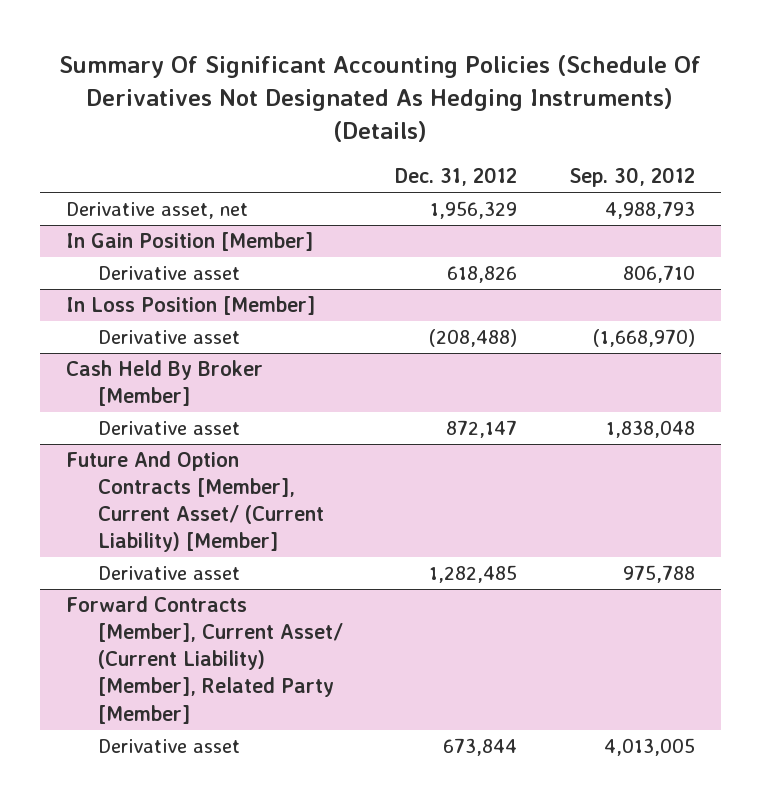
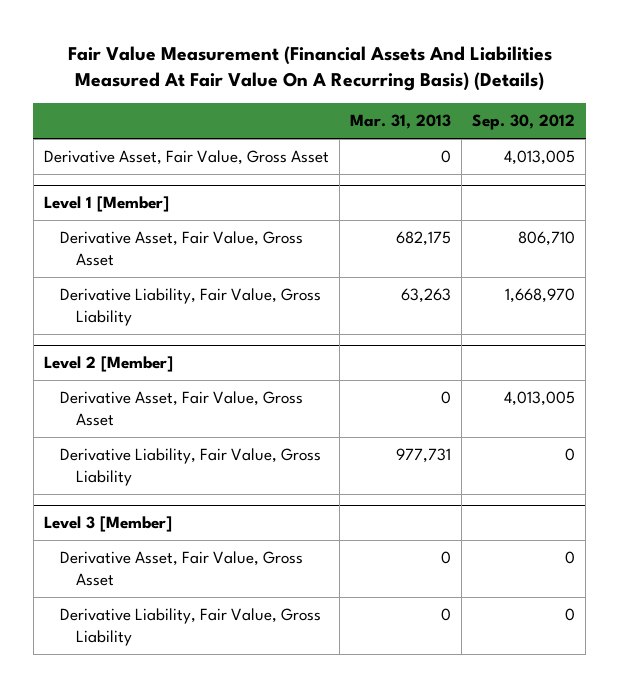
[59,54,702,142] Summary Of Significant Accounting Policies (Schedule Of Derivatives Not Designated As Hedging Instruments) (Details) -> [67,45,552,92] Fair Value Measurement (Financial Assets And Liabilities Measured At Fair Value On A Recurring Basis) (Details)
[395,167,518,187] Dec. 31, 2012 -> none
none -> [350,114,452,130] Mar. 31, 2013
[65,202,248,220] Derivative asset, net -> none
[65,232,313,252] In Gain Position [Member] -> none
[65,296,315,316] In Loss Position [Member] -> none
[65,360,263,407] Cash Held By Broker [Member] -> none
[65,451,325,553] Future And Option Contracts [Member], Current Asset/ (Current Liability) [Member] -> none
[65,596,344,724] Forward Contracts [Member], Current Asset/ (Current Liability) [Member], Related Party [Member] -> none
[98,739,241,754] Derivative asset -> none
[98,266,241,281] Derivative asset -> [43,149,329,165] Derivative Asset, Fair Value, Gross Asset
[622,265,695,284] 806,710 -> [504,149,576,165] 4,013,005
none -> [43,196,169,213] Level 1 [Member]
[98,330,241,345] Derivative asset -> [59,230,303,267] Derivative Asset, Fair Value, Gross Asset
[592,329,695,348] (1,668,970) -> [518,230,576,246] 806,710
none -> [59,287,321,327] Derivative Liability, Fair Value, Gross Liability
none -> [43,356,173,373] Level 2 [Member]
[98,421,241,436] Derivative asset -> [59,390,303,427] Derivative Asset, Fair Value, Gross Asset
[605,420,695,439] 1,838,048 -> [504,390,576,406] 4,013,005
none -> [59,447,321,487] Derivative Liability, Fair Value, Gross Liability
none -> [43,516,172,533] Level 3 [Member]
[98,566,241,581] Derivative asset -> [59,550,303,587] Derivative Asset, Fair Value, Gross Asset
[622,565,695,584] 975,788 -> [565,550,576,564] 0
none -> [59,607,321,647] Derivative Liability, Fair Value, Gross Liability

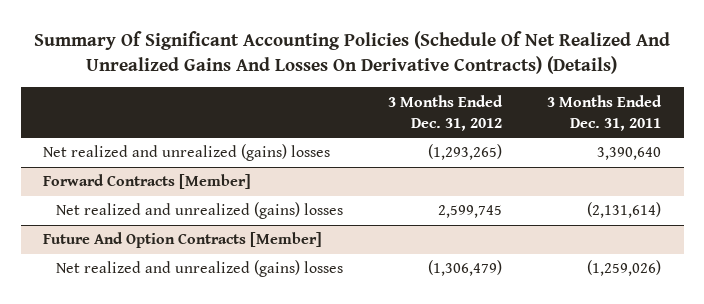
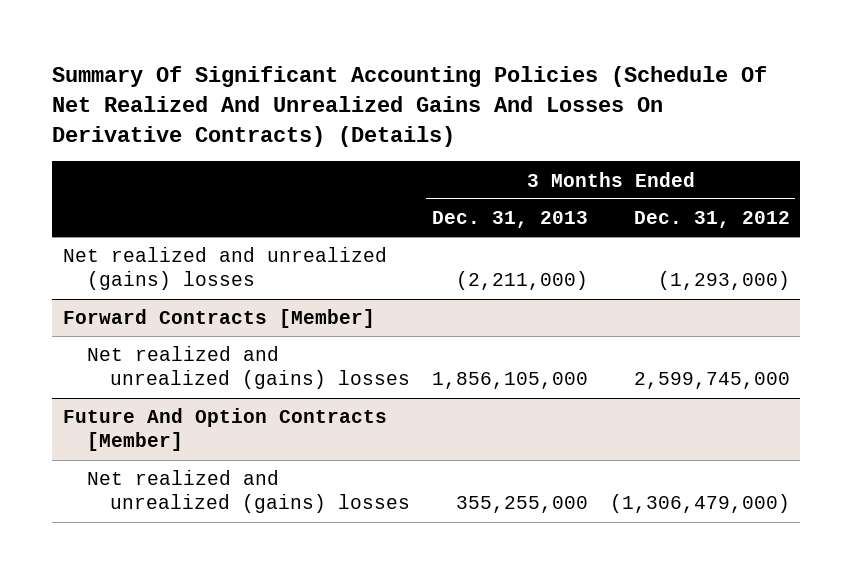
[547,94,663,131] 3 Months Ended Dec. 31, 2011 -> none
none -> [431,210,588,228] Dec. 31, 2013
[427,144,502,161] (1,293,265) -> [657,271,790,291] (1,293,000)
[437,205,502,219] 2,599,745 -> [633,372,790,390] 2,599,745,000
[427,260,502,277] (1,306,479) -> [609,494,790,514] (1,306,479,000)

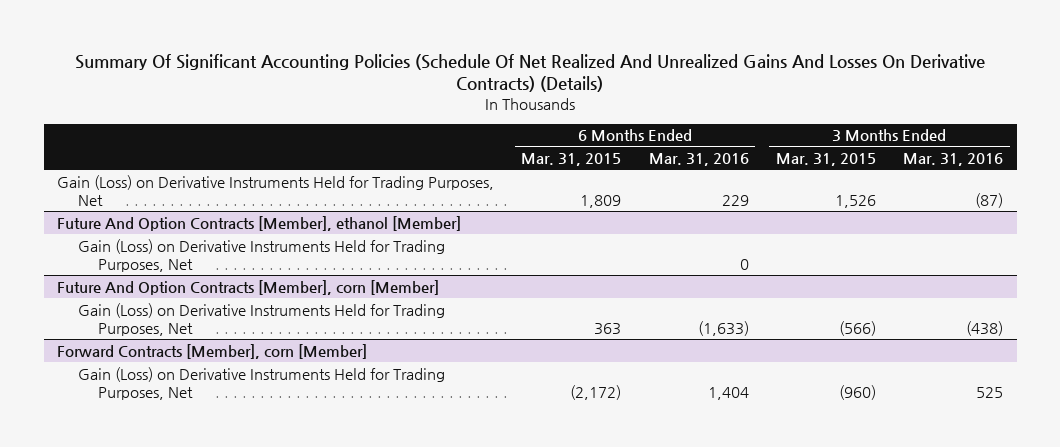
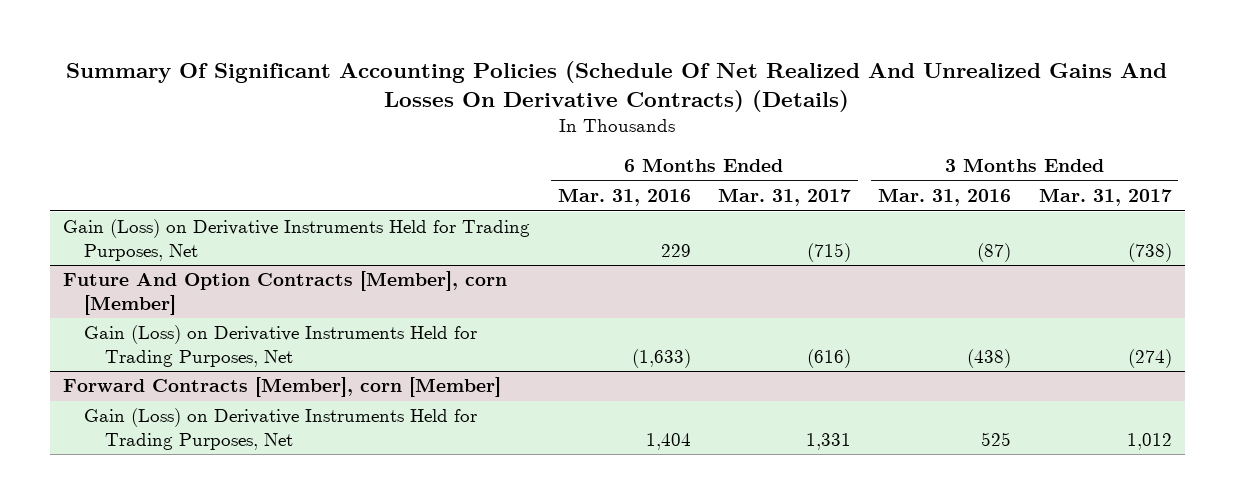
[521,153,622,167] Mar. 31, 2015 -> none
[775,153,876,167] Mar. 31, 2015 -> none
none -> [717,187,851,206] Mar. 31, 2017
none -> [1038,187,1172,206] Mar. 31, 2017
[57,215,462,231] Future And Option Contracts [Member], ethanol [Member] -> none
[77,238,445,272] Gain (Loss) on Derivative Instruments Held for Trading Purposes, Net -> none

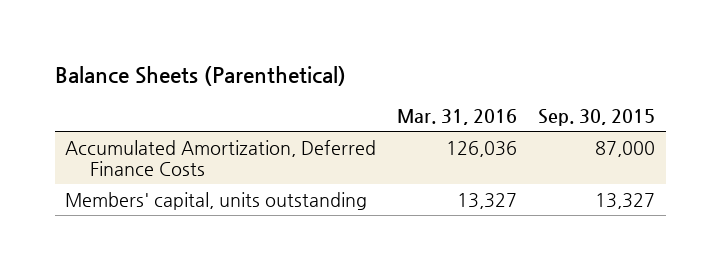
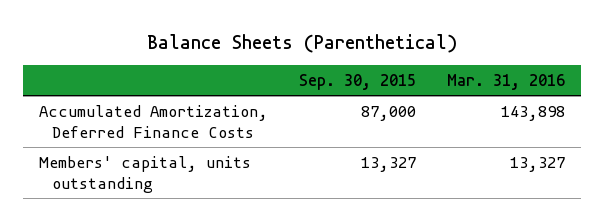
[446,140,518,157] 126,036 -> [501,105,566,121] 143,898

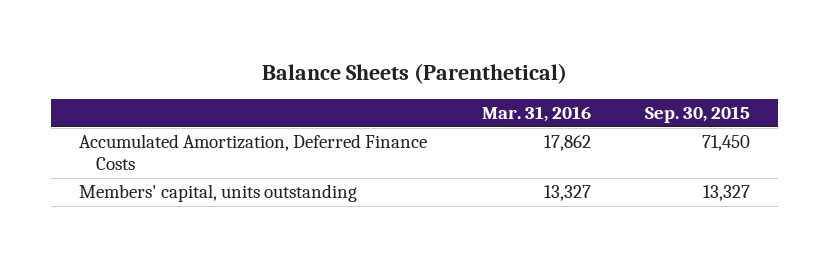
[361,105,417,121] 87,000 -> [702,135,751,152] 71,450
[501,105,566,121] 143,898 -> [543,135,591,152] 17,862

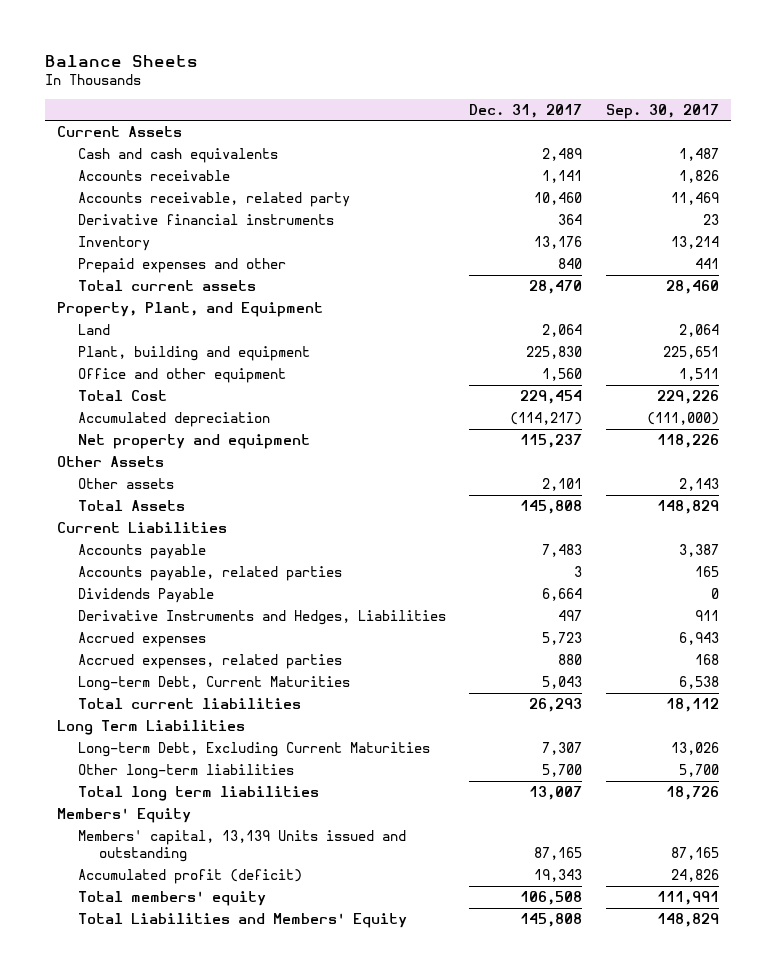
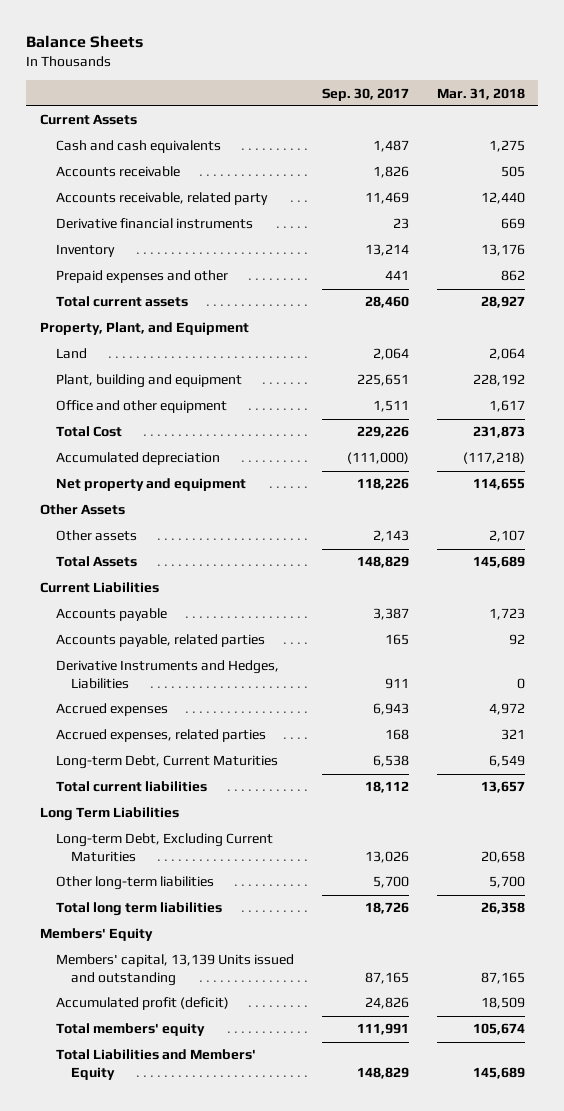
[469,103,583,118] Dec. 31, 2017 -> none
none -> [436,87,525,100] Mar. 31, 2018
[77,588,214,604] Dividends Payable -> none

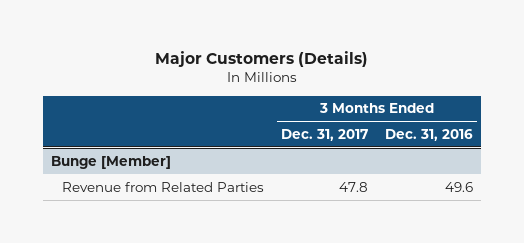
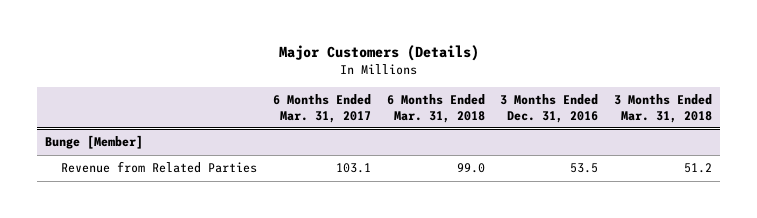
[280,128,368,141] Dec. 31, 2017 -> none
none -> [272,93,371,123] 6 Months Ended Mar. 31, 2017
none -> [386,93,485,123] 6 Months Ended Mar. 31, 2018
none -> [613,93,712,123] 3 Months Ended Mar. 31, 2018
[444,181,473,192] 49.6 -> [570,163,599,174] 53.5

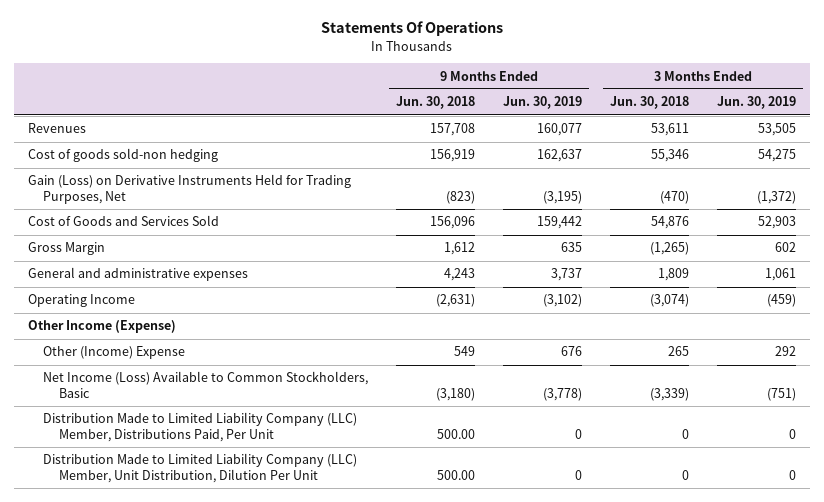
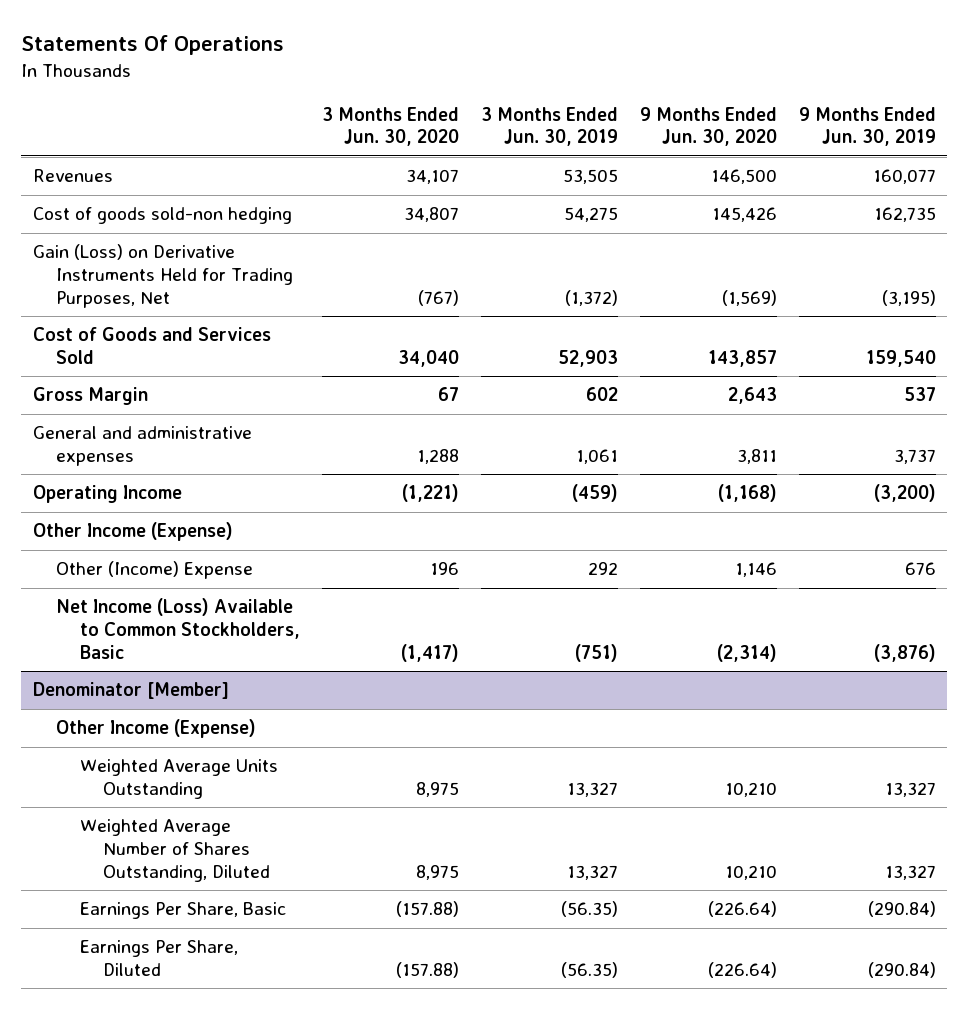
[396,96,476,110] Jun. 30, 2018 -> none
[610,96,690,110] Jun. 30, 2018 -> none
none -> [321,106,459,147] 3 Months Ended Jun. 30, 2020
none -> [639,106,777,147] 9 Months Ended Jun. 30, 2020
[537,149,583,163] 162,637 -> [874,207,937,223] 162,735
[537,216,583,230] 159,442 -> [866,349,937,367] 159,540
[561,242,583,253] 635 -> [904,387,937,402] 537
[543,294,583,308] (3,102) -> [874,484,937,503] (3,200)
[43,412,358,443] Distribution Made to Limited Liability Company (LLC) Member, Distributions Paid, Per Unit -> none
[43,453,358,484] Distribution Made to Limited Liability Company (LLC) Member, Unit Distribution, Dilution Per Unit -> none
[543,388,583,402] (3,778) -> [874,643,937,662] (3,876)
none -> [32,682,229,700] Denominator [Member]
none -> [56,719,257,739] Other Income (Expense)
none -> [79,759,278,799] Weighted Average Units Outstanding
none -> [79,819,271,882] Weighted Average Number of Shares Outstanding, Diluted
none -> [79,902,286,920] Earnings Per Share, Basic
none -> [79,940,238,976] Earnings Per Share, Diluted

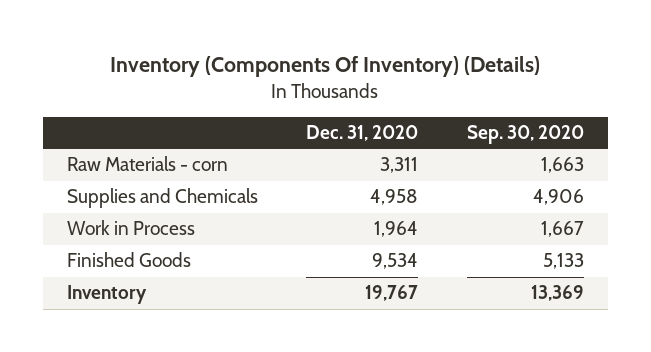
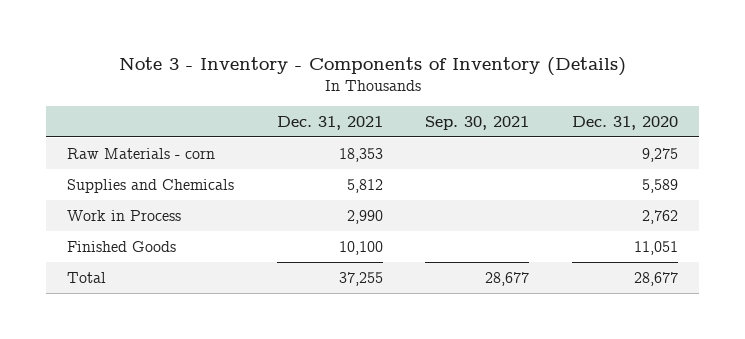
[110,56,541,78] Inventory (Components Of Inventory) (Details) -> [118,56,626,76] Note 3 - Inventory - Components of Inventory (Details)
[466,124,584,144] Sep. 30, 2020 -> none
none -> [276,115,383,130] Dec. 31, 2021
none -> [425,115,530,130] Sep. 30, 2021
[67,285,148,305] Inventory -> none
[380,157,419,174] 3,311 -> [642,147,679,162] 9,275
[370,189,419,206] 4,958 -> [642,178,679,193] 5,589
[374,221,419,238] 1,964 -> [642,209,679,224] 2,762
[372,253,419,270] 9,534 -> [634,240,679,255] 11,051
none -> [67,271,107,283] Total

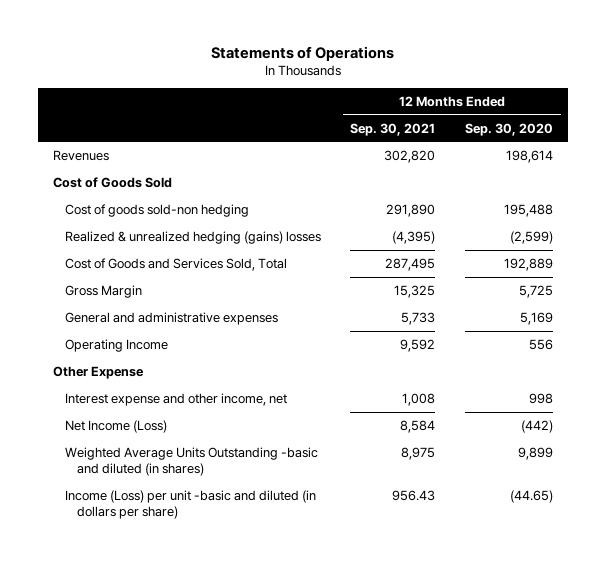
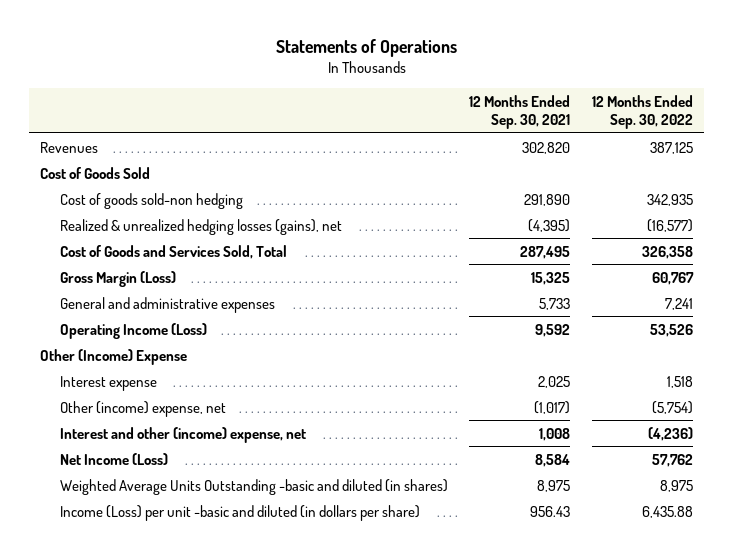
[465,122,554,136] Sep. 30, 2020 -> none
none -> [591,95,693,129] 12 Months Ended Sep. 30, 2022
[64,230,321,244] Realized & unrealized hedging (gains) losses -> [59,218,342,235] Realized & unrealized hedging losses (gains), net
[64,284,142,298] Gross Margin -> [59,270,176,287] Gross Margin (Loss)
[64,338,168,352] Operating Income -> [59,322,207,339] Operating Income (Loss)
[52,365,144,379] Other Expense -> [40,348,188,365] Other (Income) Expense
none -> [59,375,157,391] Interest expense
none -> [59,400,226,417] Other (income) expense, net
[64,392,287,406] Interest expense and other income, net -> [59,426,306,443] Interest and other (income) expense, net

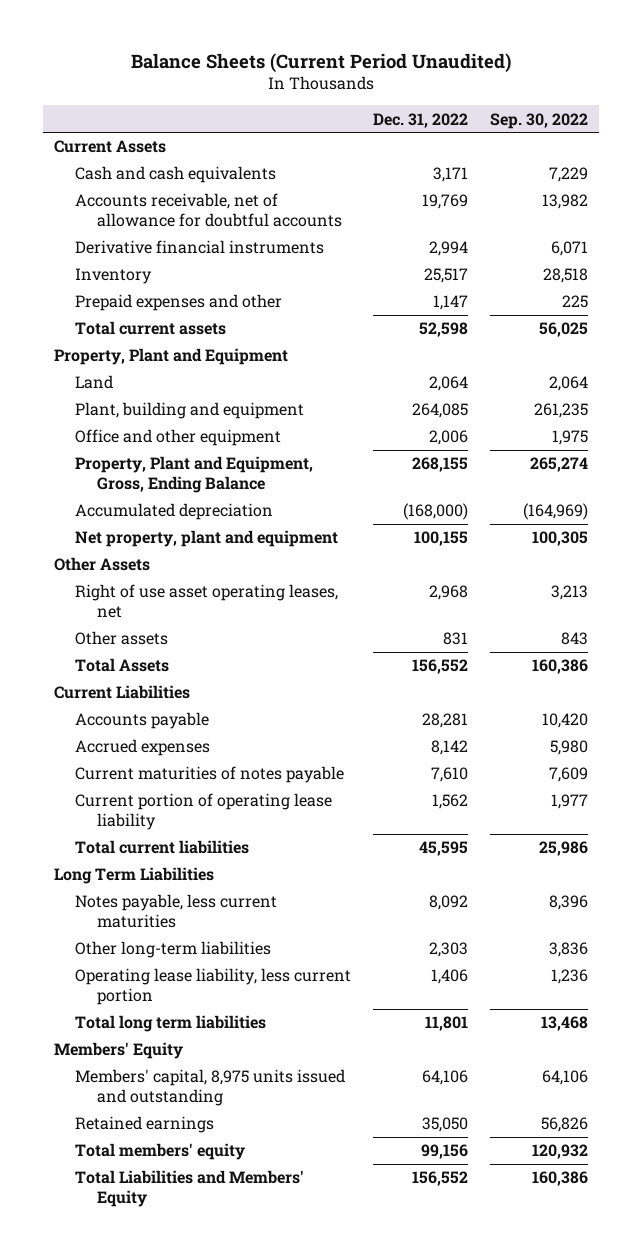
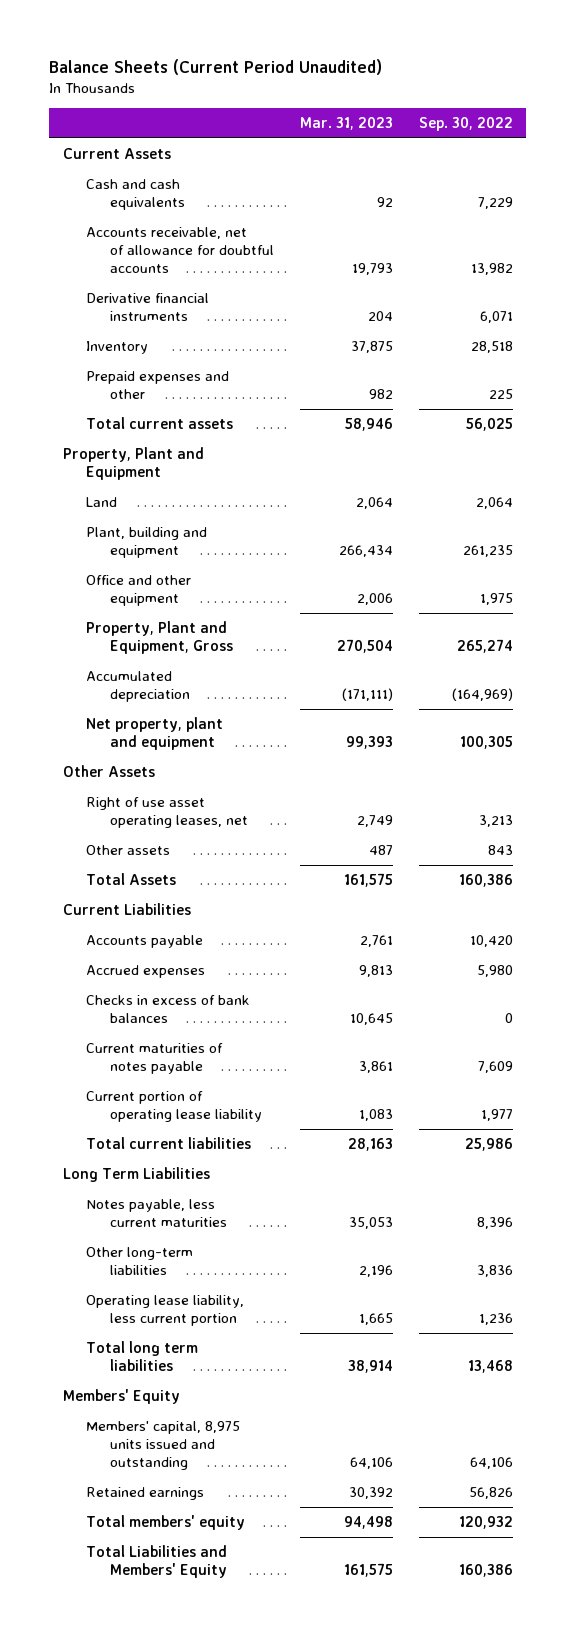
[373,112,469,128] Dec. 31, 2022 -> none
none -> [299,116,393,130] Mar. 31, 2023
[75,456,314,494] Property, Plant and Equipment, Gross, Ending Balance -> [86,620,233,655] Property, Plant and Equipment, Gross
none -> [86,994,251,1024] Checks in excess of bank balances

